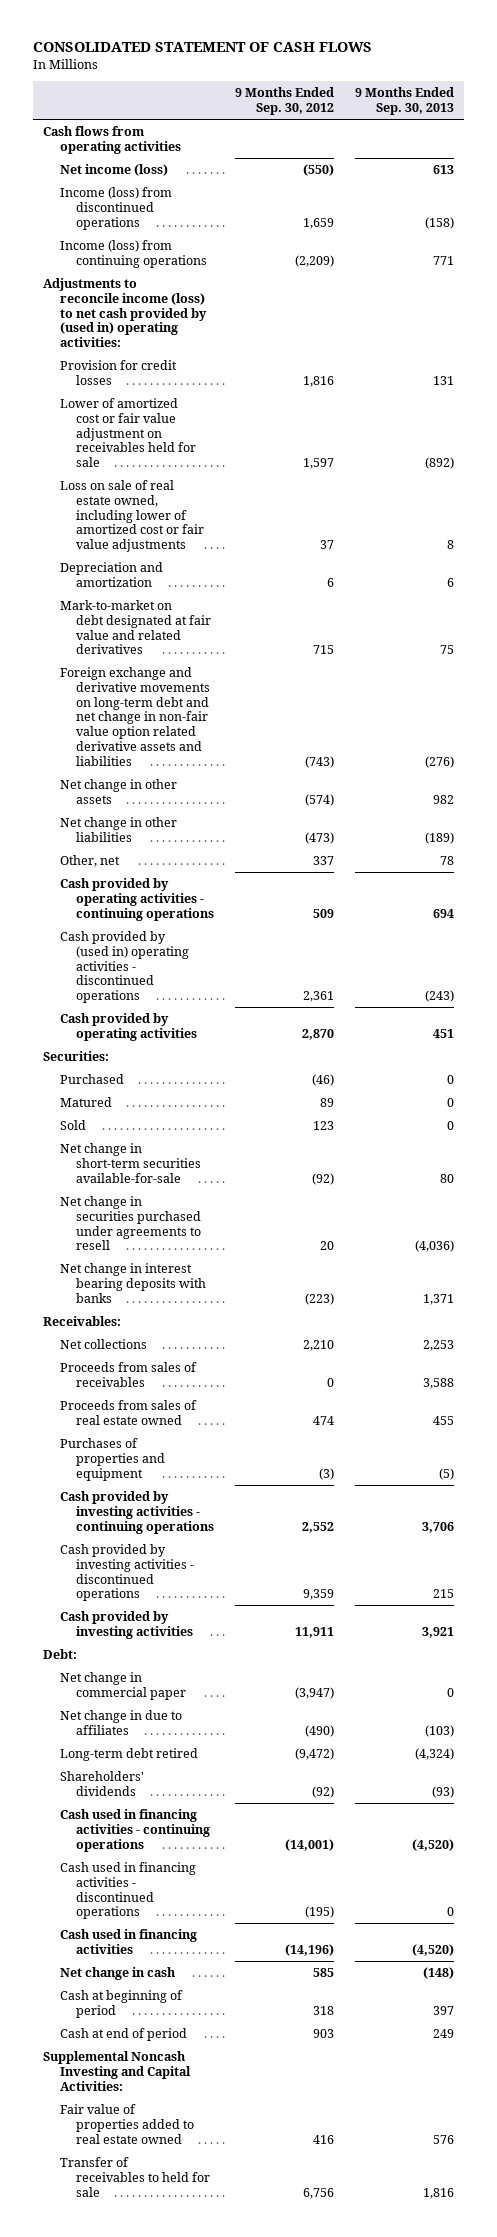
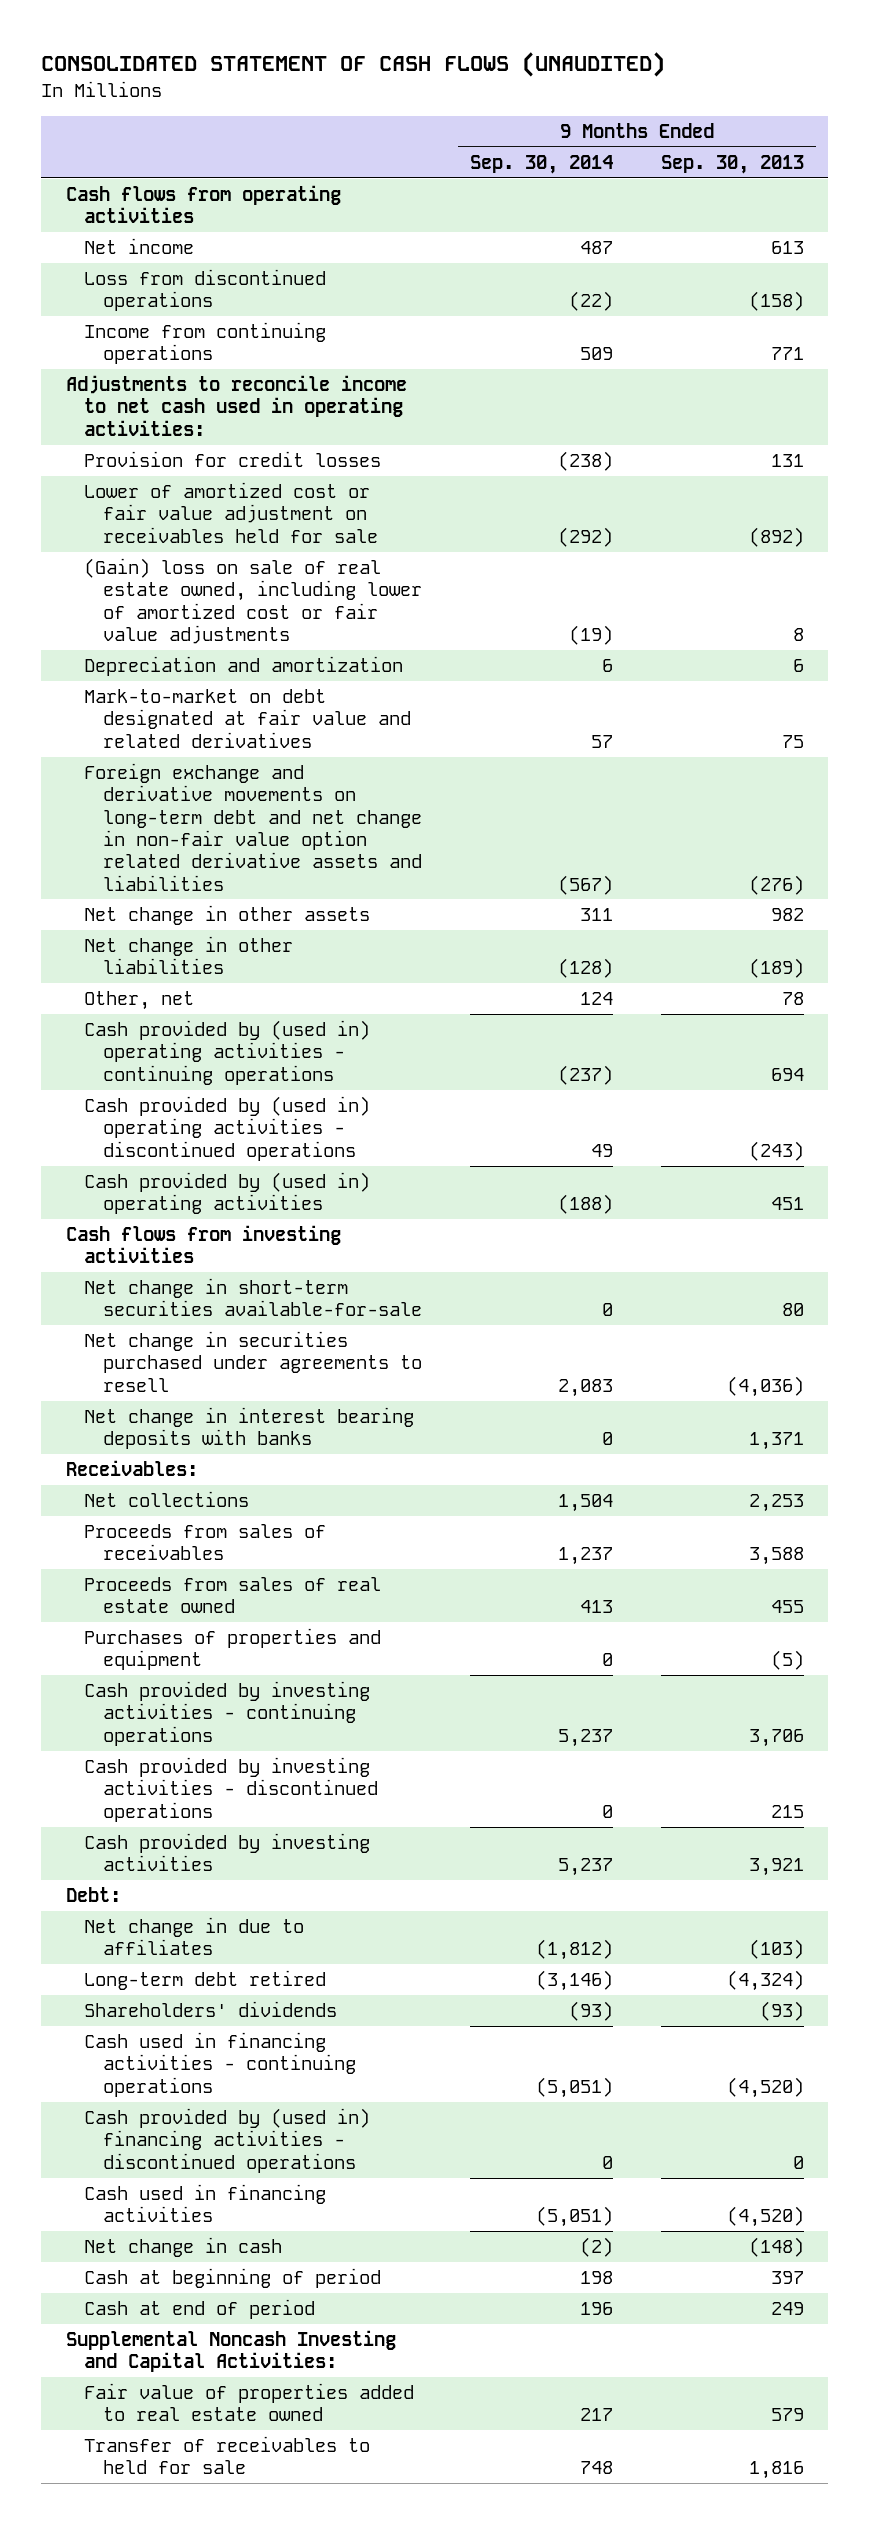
[32,42,372,53] CONSOLIDATED STATEMENT OF CASH FLOWS -> [41,52,666,78] CONSOLIDATED STATEMENT OF CASH FLOWS (UNAUDITED)
[235,87,335,116] 9 Months Ended Sep. 30, 2012 -> none
none -> [469,154,613,174] Sep. 30, 2014
[59,164,168,177] Net income (loss) -> [84,238,195,255] Net income
[59,187,172,230] Income (loss) from discontinued operations -> [84,269,327,312] Loss from discontinued operations
[59,240,208,268] Income (loss) from continuing operations -> [84,322,327,365] Income from continuing operations
[43,278,207,348] Adjustments to reconcile income (loss) to net cash provided by (used in) operating activities: -> [65,375,407,436] Adjustments to reconcile income to net cash used in operating activities:
[59,480,205,553] Loss on sale of real estate owned, including lower of amortized cost or fair value adjustments -> [84,558,422,645] (Gain) loss on sale of real estate owned, including lower of amortized cost or fair value adjustments
[59,878,215,921] Cash provided by operating activities - continuing operations -> [84,1020,371,1085] Cash provided by (used in) operating activities - continuing operations
[43,1051,110,1062] Securities: -> none
[59,1074,124,1085] Purchased -> none
[59,1097,112,1108] Matured -> none
[59,1120,86,1131] Sold -> none
[59,1013,198,1041] Cash provided by operating activities -> [84,1172,371,1215] Cash provided by (used in) operating activities
none -> [65,1225,341,1264] Cash flows from investing activities
[59,1672,187,1700] Net change in commercial paper -> none
[59,1862,196,1920] Cash used in financing activities - discontinued operations -> [84,2108,371,2173] Cash provided by (used in) financing activities - discontinued operations
[433,2134,455,2144] 576 -> [771,2408,805,2422] 579

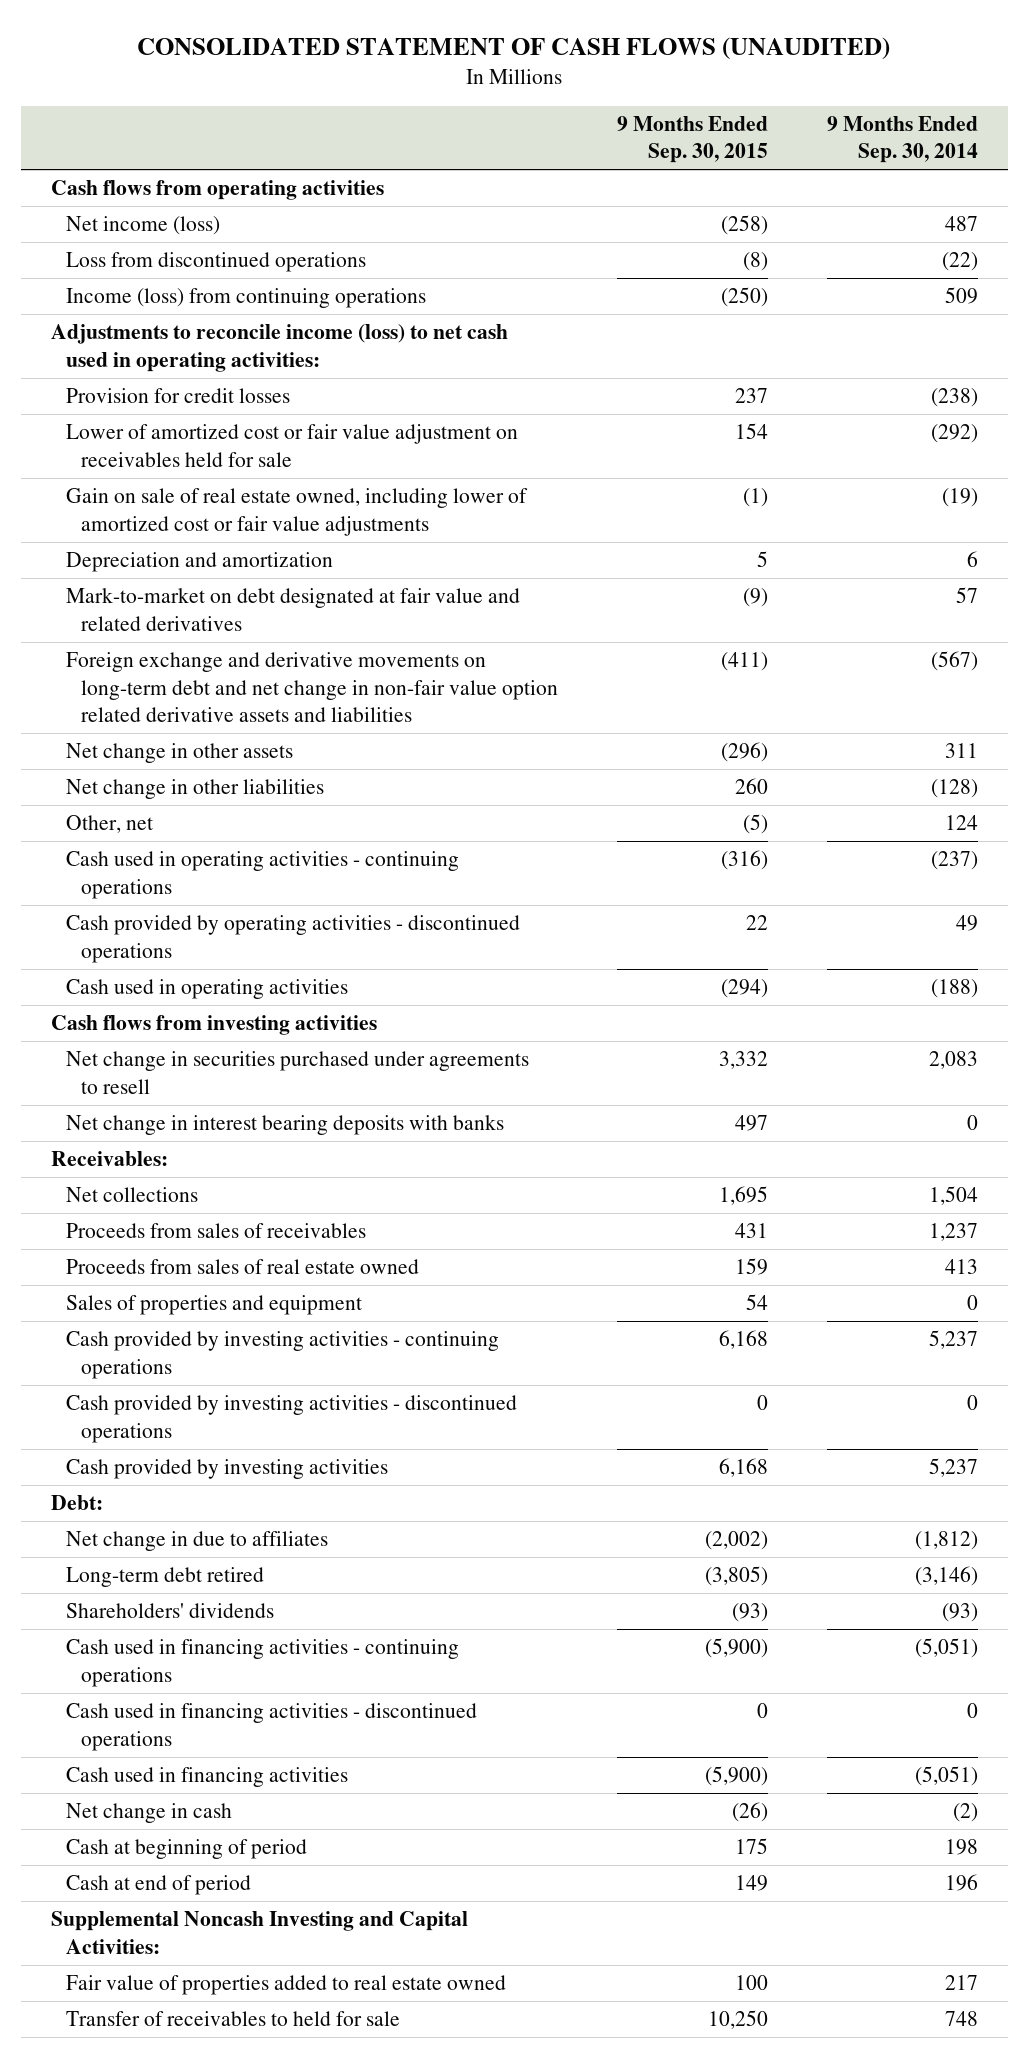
[661,154,805,174] Sep. 30, 2013 -> none
none -> [617,115,769,164] 9 Months Ended Sep. 30, 2015
[84,238,195,255] Net income -> [66,216,221,236] Net income (loss)
[84,322,327,365] Income from continuing operations -> [66,288,427,309] Income (loss) from continuing operations
[65,375,407,436] Adjustments to reconcile income to net cash used in operating activities: -> [50,324,508,372] Adjustments to reconcile income (loss) to net cash used in operating activities:
[84,558,422,645] (Gain) loss on sale of real estate owned, including lower of amortized cost or fair value adjustments -> [66,488,529,536] Gain on sale of real estate owned, including lower of amortized cost or fair value adjustments
[84,1020,371,1085] Cash provided by (used in) operating activities - continuing operations -> [66,851,460,899] Cash used in operating activities - continuing operations
[84,1096,371,1161] Cash provided by (used in) operating activities - discontinued operations -> [66,915,521,963] Cash provided by operating activities - discontinued operations
[84,1172,371,1215] Cash provided by (used in) operating activities -> [66,979,349,1000] Cash used in operating activities
[84,1278,422,1317] Net change in short-term securities available-for-sale -> none
[84,1628,382,1671] Purchases of properties and equipment -> [66,1295,363,1316] Sales of properties and equipment
[84,2108,371,2173] Cash provided by (used in) financing activities - discontinued operations -> [66,1703,478,1751] Cash used in financing activities - discontinued operations

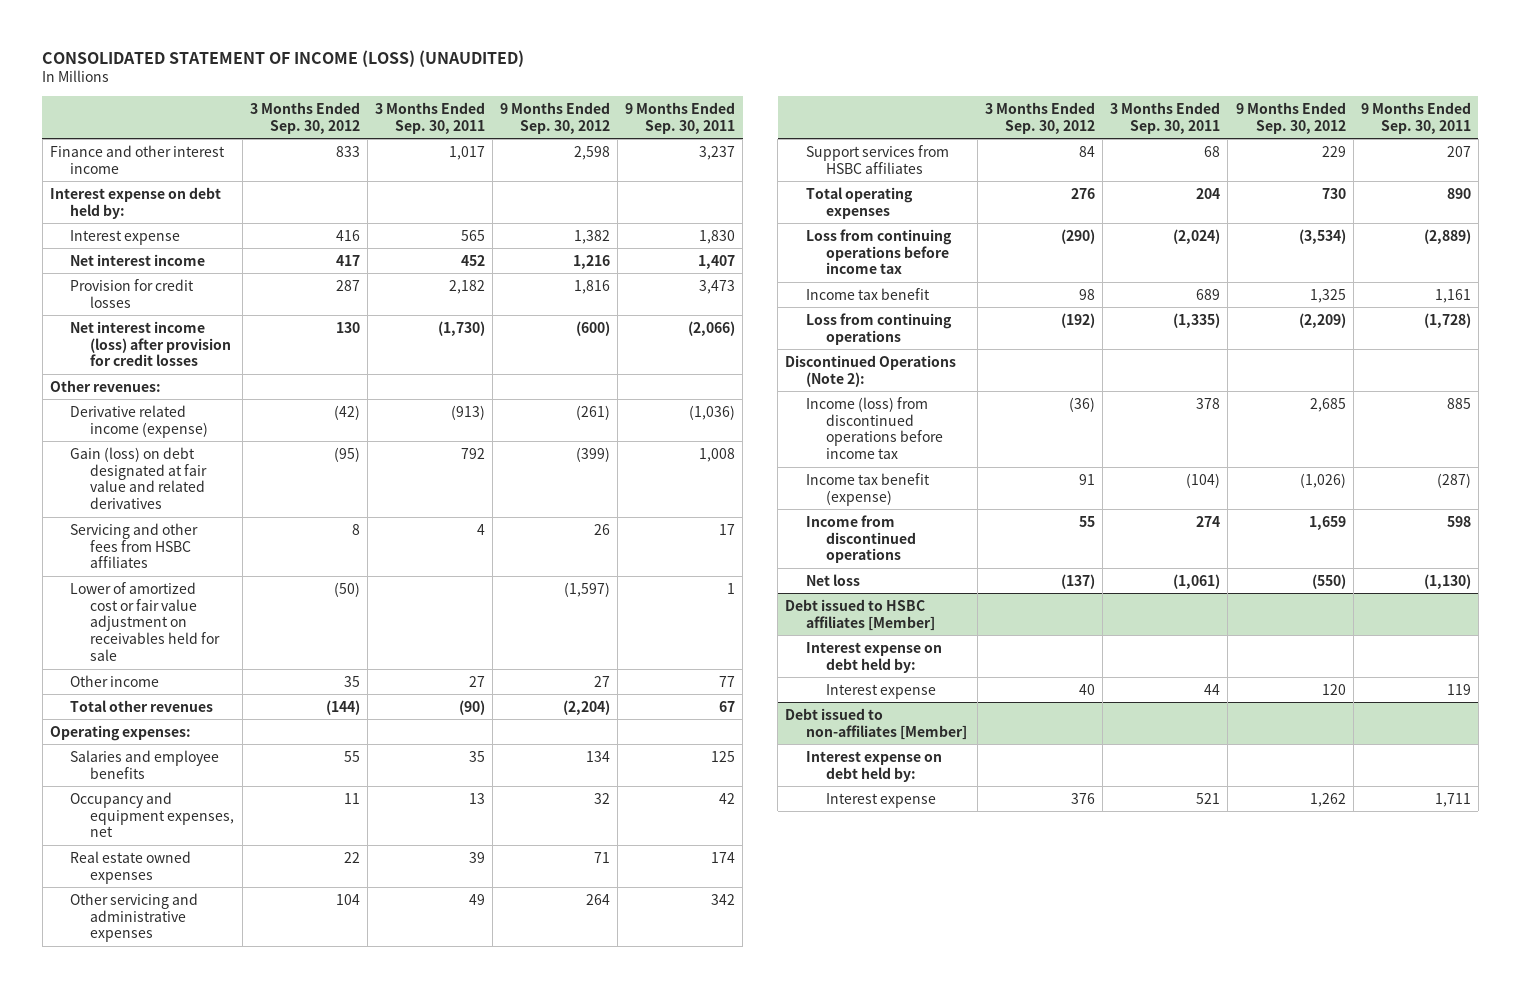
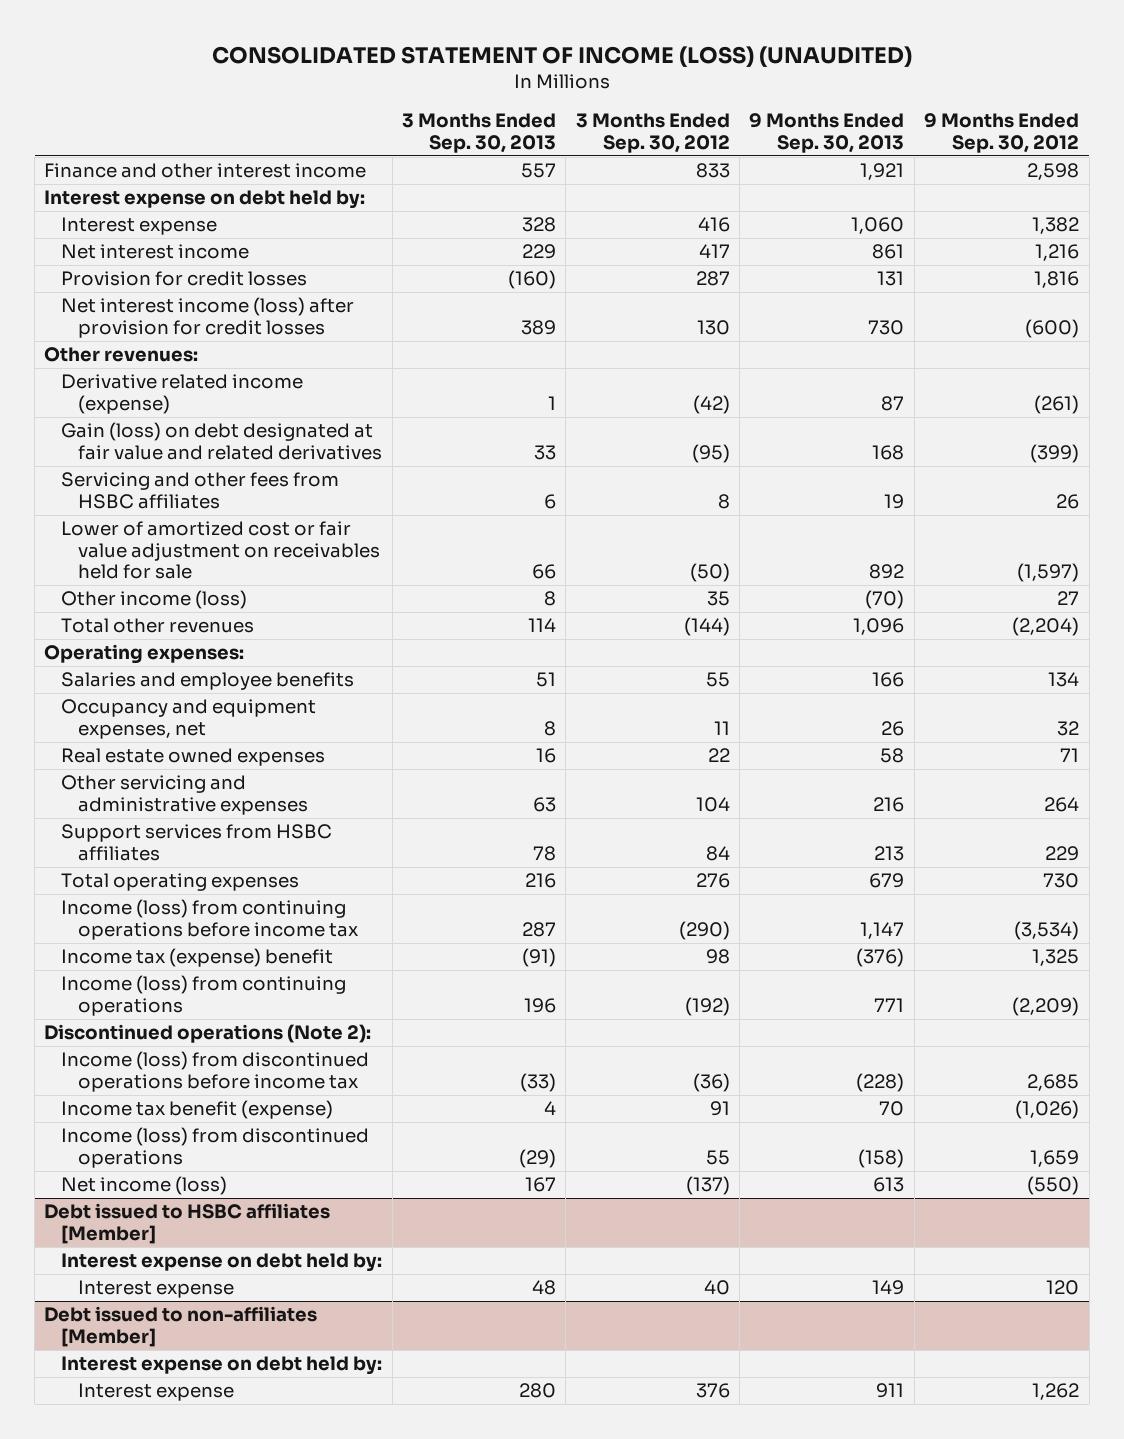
[374,101,485,134] 3 Months Ended Sep. 30, 2011 -> none
[625,101,736,134] 9 Months Ended Sep. 30, 2011 -> none
none -> [401,113,556,153] 3 Months Ended Sep. 30, 2013
none -> [749,113,905,153] 9 Months Ended Sep. 30, 2013
[70,674,160,687] Other income -> [61,590,248,610] Other income (loss)
[805,228,952,275] Loss from continuing operations before income tax -> [61,899,358,940] Income (loss) from continuing operations before income tax
[805,287,930,300] Income tax benefit -> [61,948,334,968] Income tax (expense) benefit
[805,312,952,345] Loss from continuing operations -> [61,975,347,1016] Income (loss) from continuing operations
[785,354,957,387] Discontinued Operations (Note 2): -> [44,1024,372,1044] Discontinued operations (Note 2):
[805,514,916,564] Income from discontinued operations -> [61,1127,370,1168] Income (loss) from discontinued operations
[805,573,860,586] Net loss -> [61,1176,228,1196] Net income (loss)

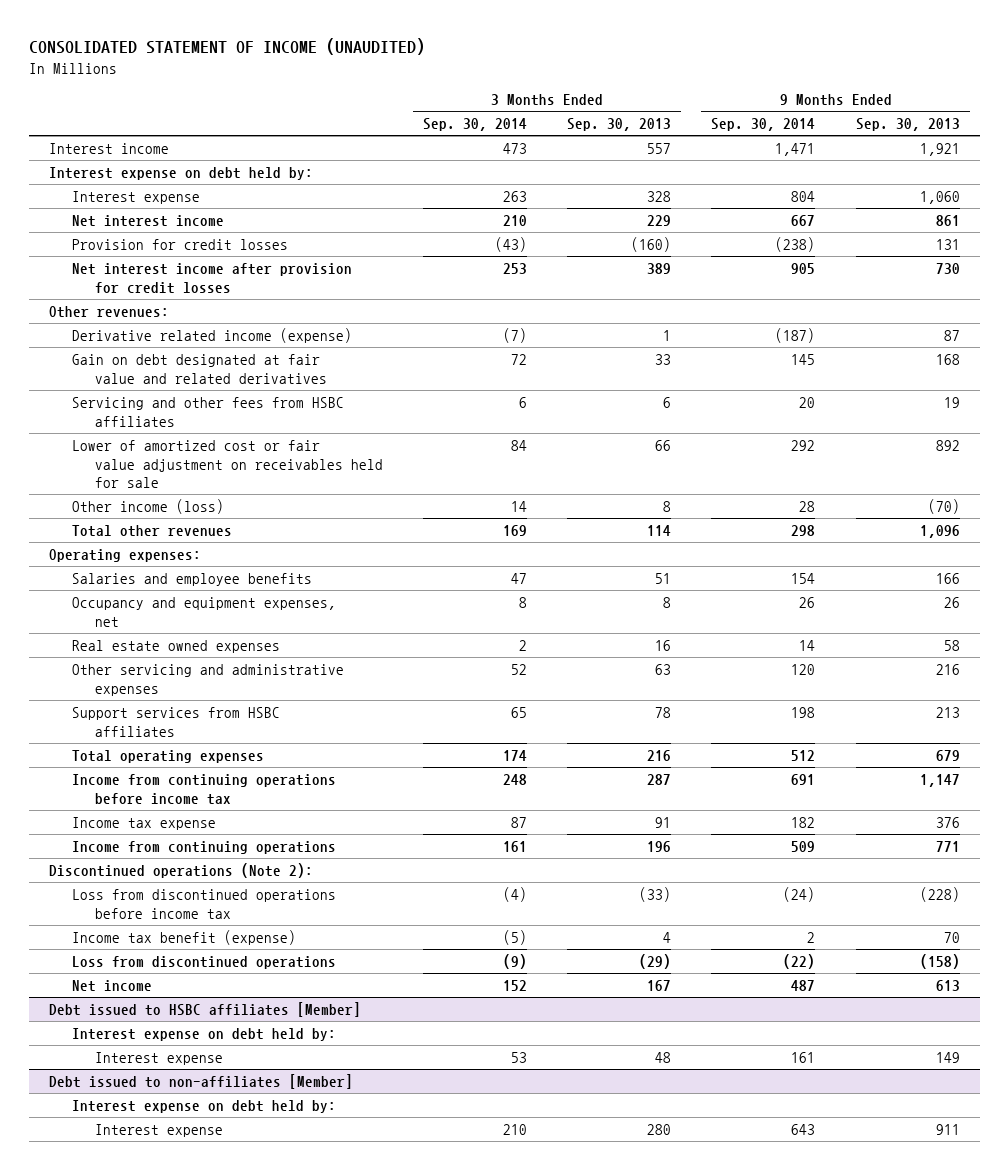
[211,46,912,68] CONSOLIDATED STATEMENT OF INCOME (LOSS) (UNAUDITED) -> [28,38,425,56] CONSOLIDATED STATEMENT OF INCOME (UNAUDITED)
[575,113,730,153] 3 Months Ended Sep. 30, 2012 -> none
[924,113,1080,153] 9 Months Ended Sep. 30, 2012 -> none
none -> [423,118,528,132] Sep. 30, 2014
none -> [711,118,816,132] Sep. 30, 2014
[44,163,367,179] Finance and other interest income -> [48,142,169,154] Interest income
[61,297,355,338] Net interest income (loss) after provision for credit losses -> [72,262,353,294] Net interest income after provision for credit losses
[61,422,382,460] Gain (loss) on debt designated at fair value and related derivatives -> [72,353,328,384] Gain on debt designated at fair value and related derivatives
[61,899,358,940] Income (loss) from continuing operations before income tax -> [72,773,337,805] Income from continuing operations before income tax
[61,948,334,968] Income tax (expense) benefit -> [72,816,217,830] Income tax expense
[521,948,556,968] (91) -> [655,816,672,828] 91
[856,948,905,968] (376) -> [935,816,960,828] 376
[61,975,347,1016] Income (loss) from continuing operations -> [72,840,337,854] Income from continuing operations
[61,1051,370,1092] Income (loss) from discontinued operations before income tax -> [72,888,337,919] Loss from discontinued operations before income tax
[61,1127,370,1168] Income (loss) from discontinued operations -> [72,955,337,969] Loss from discontinued operations
[61,1176,228,1196] Net income (loss) -> [72,979,153,992] Net income

